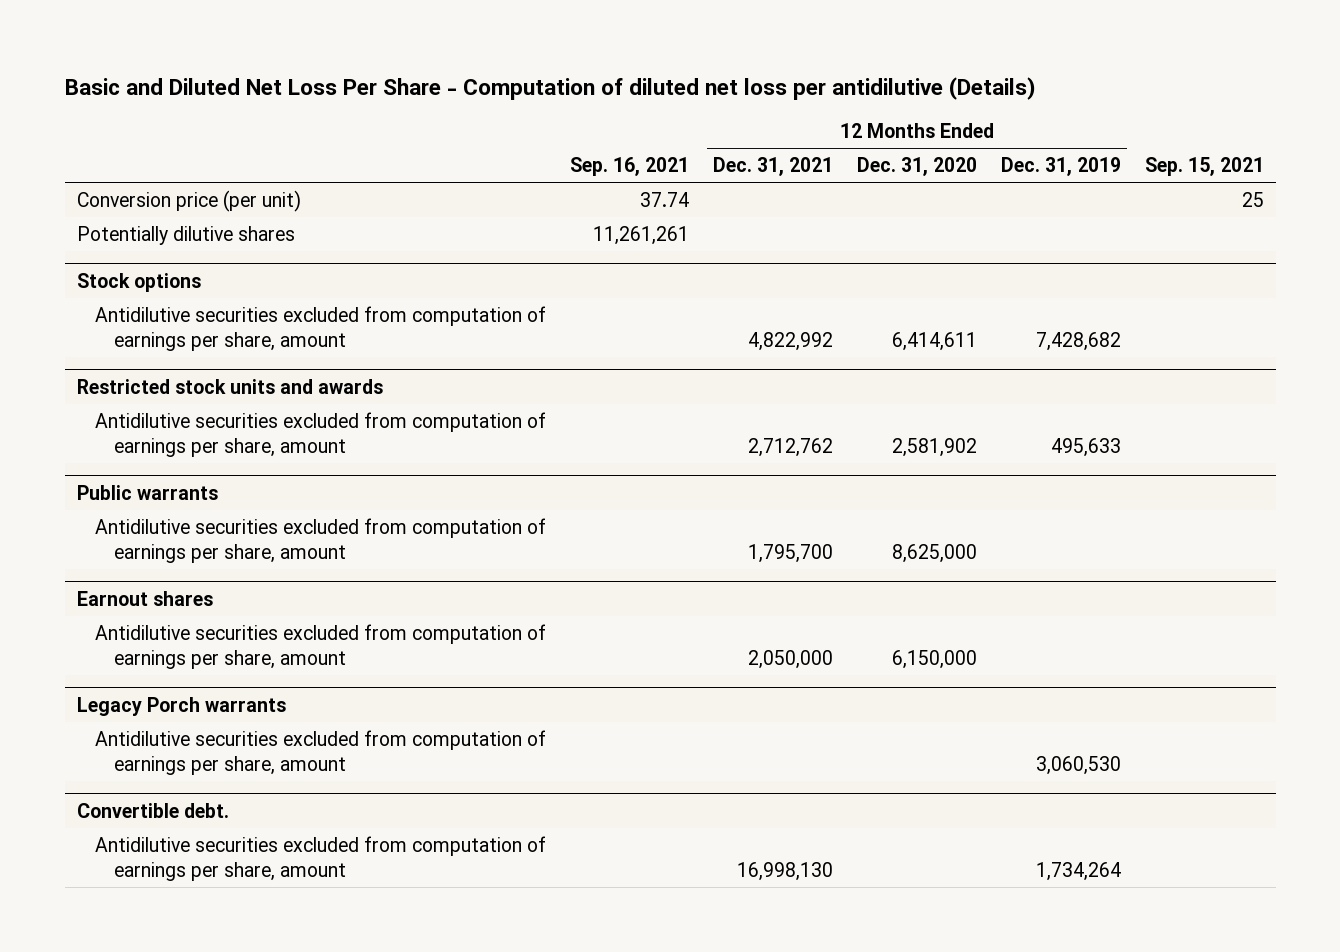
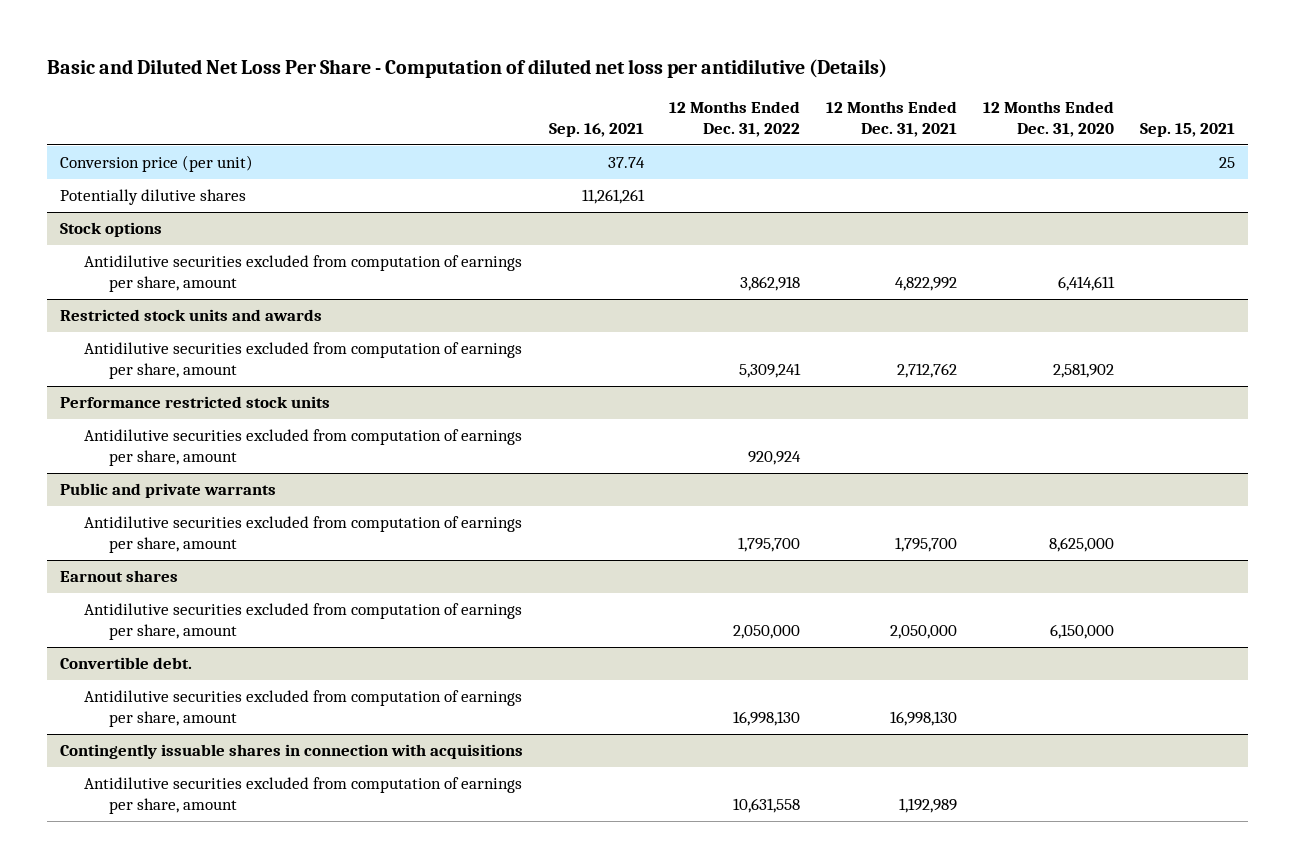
[1000,157,1121,177] Dec. 31, 2019 -> none
none -> [669,100,801,138] 12 Months Ended Dec. 31, 2022
none -> [60,396,331,409] Performance restricted stock units
none -> [84,429,523,467] Antidilutive securities excluded from computation of earnings per share, amount
[76,484,218,500] Public warrants -> [60,483,277,499] Public and private warrants
[76,696,286,716] Legacy Porch warrants -> none
[95,729,547,776] Antidilutive securities excluded from computation of earnings per share, amount -> none
none -> [60,744,524,760] Contingently issuable shares in connection with acquisitions
none -> [84,777,523,815] Antidilutive securities excluded from computation of earnings per share, amount

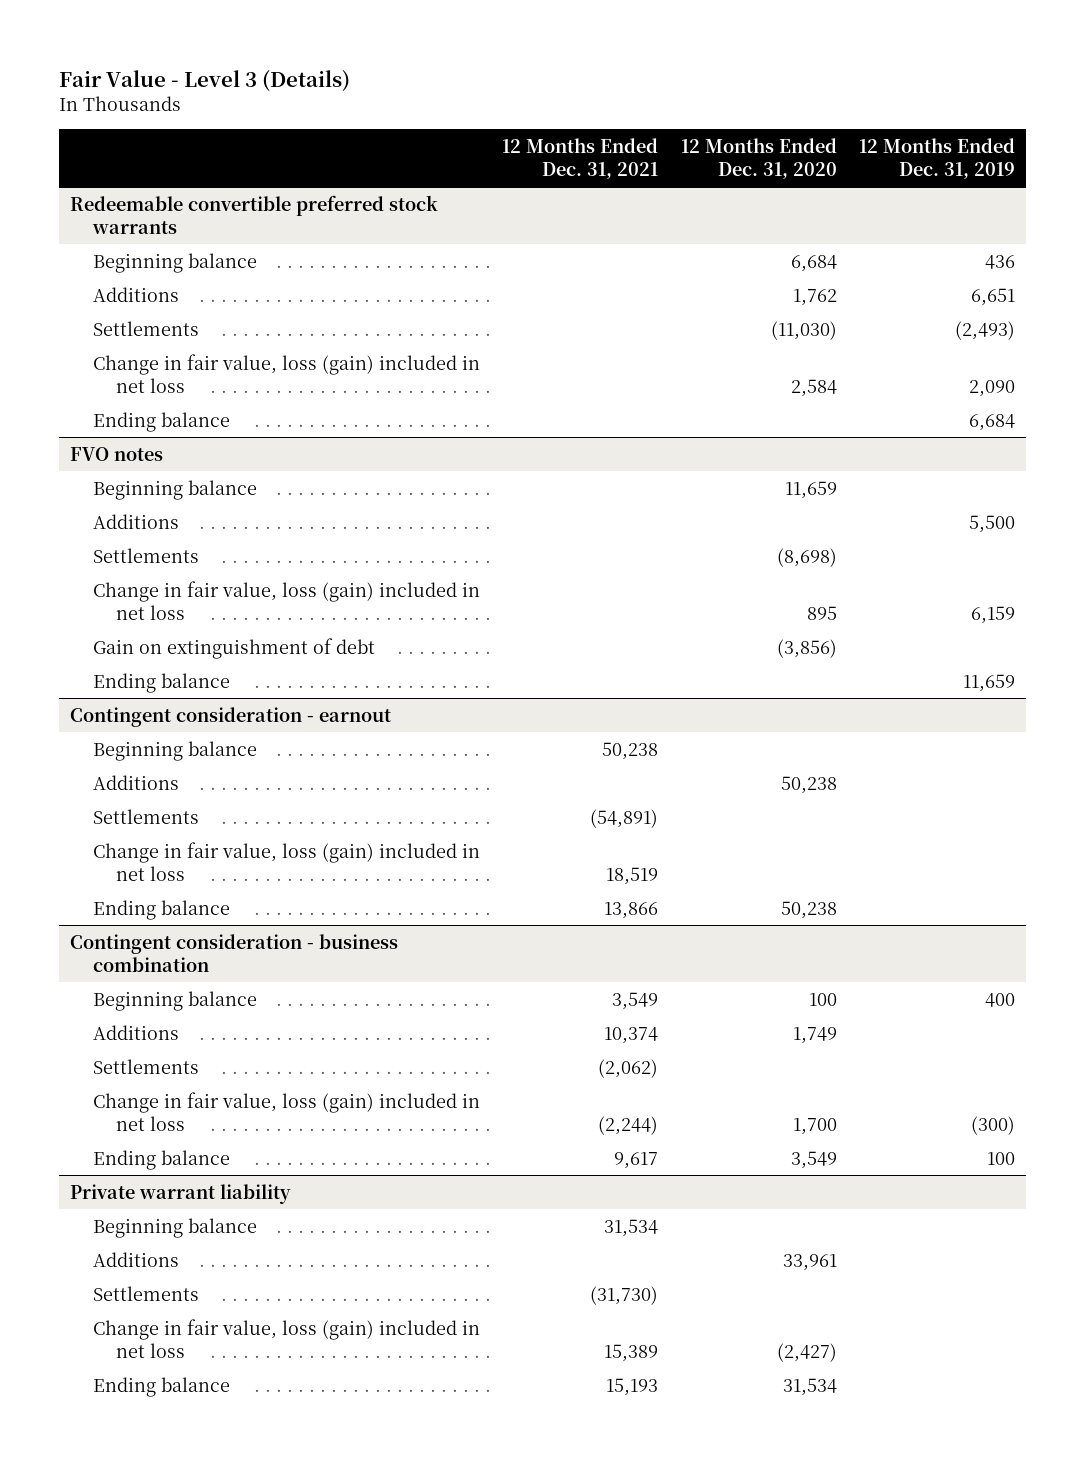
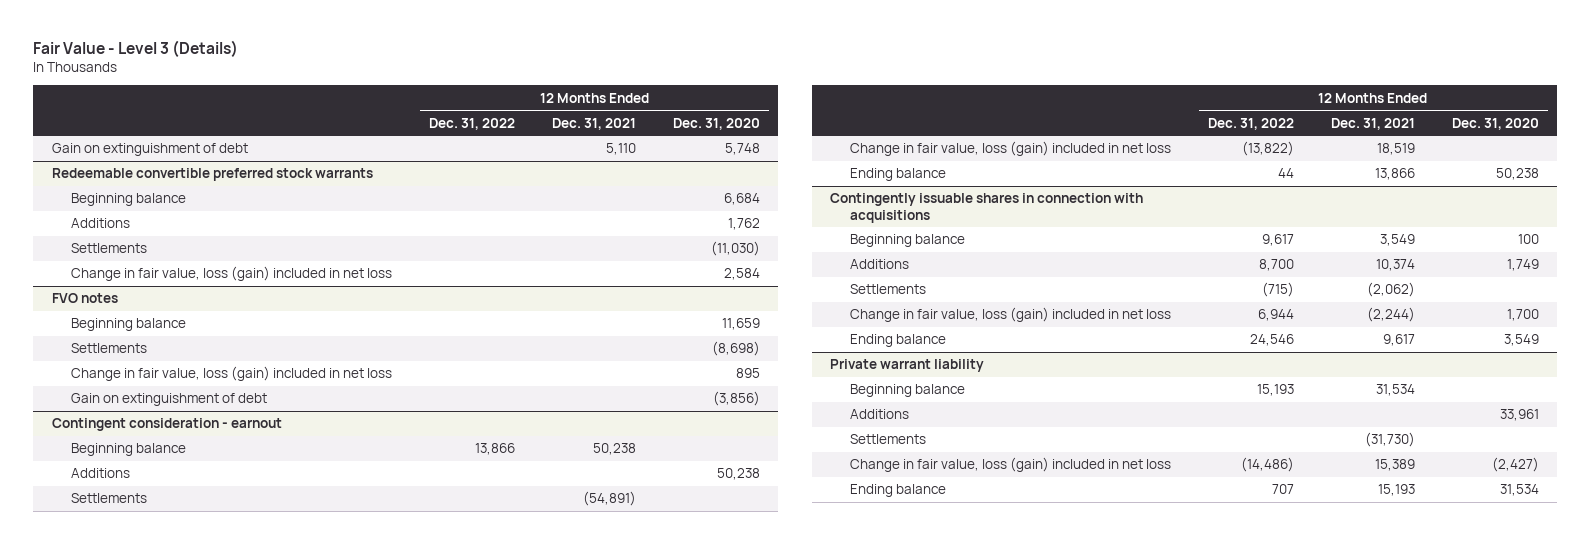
[859,137,1016,179] 12 Months Ended Dec. 31, 2019 -> none
none -> [429,117,516,130] Dec. 31, 2022
none -> [51,143,248,157] Gain on extinguishment of debt
[93,411,231,432] Ending balance -> none
[93,513,180,529] Additions -> none
[93,672,231,693] Ending balance -> none
[69,933,398,972] Contingent consideration - business combination -> [830,193,1144,223] Contingently issuable shares in connection with acquisitions

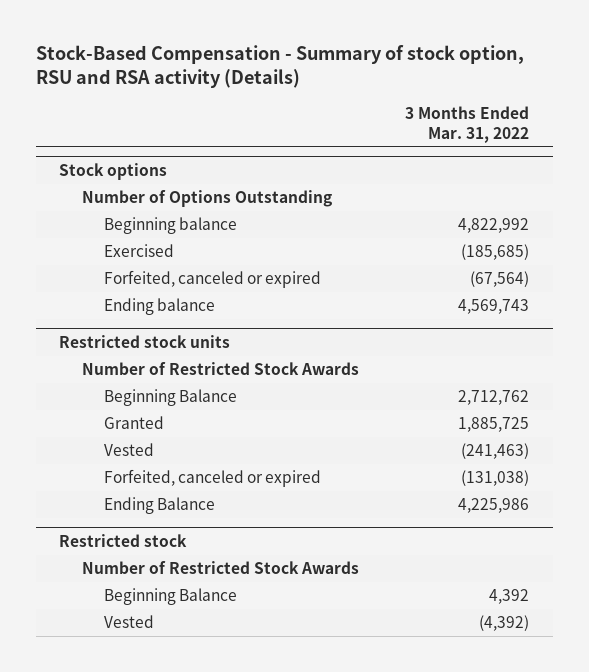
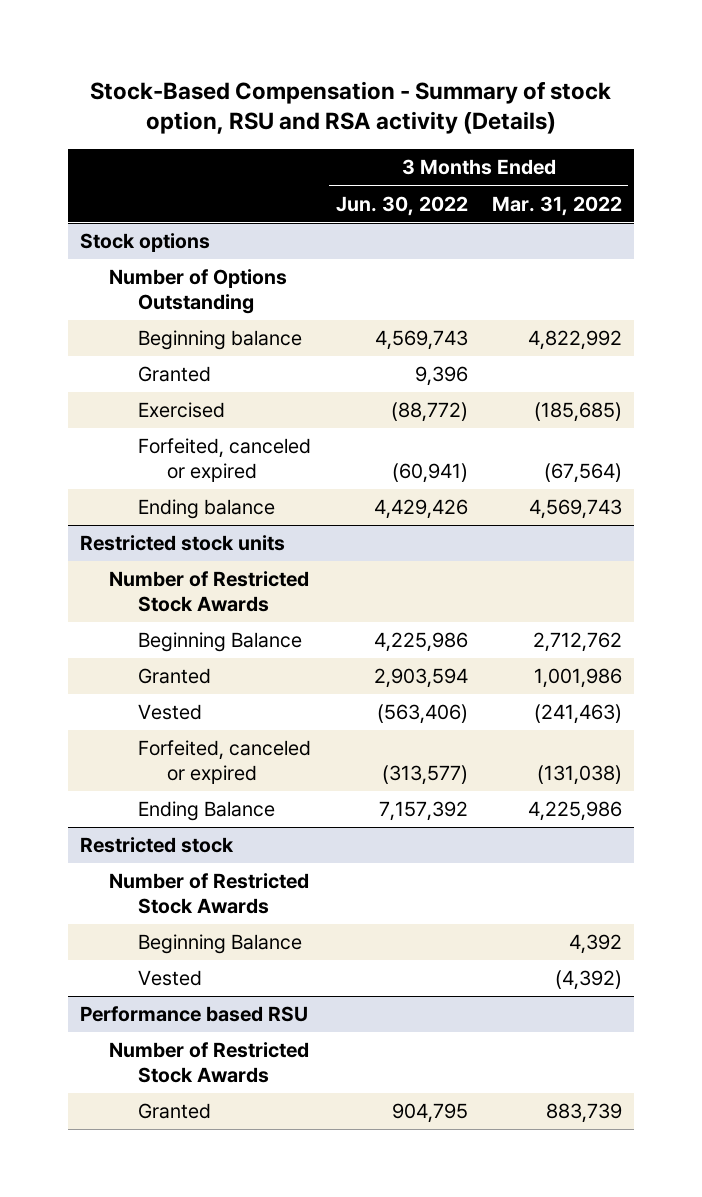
none -> [335,195,468,216] Jun. 30, 2022
none -> [138,366,212,383] Granted
[458,417,530,433] 1,885,725 -> [534,668,623,689] 1,001,986
none -> [80,1006,309,1023] Performance based RSU
none -> [109,1042,310,1084] Number of Restricted Stock Awards
none -> [138,1103,212,1120] Granted

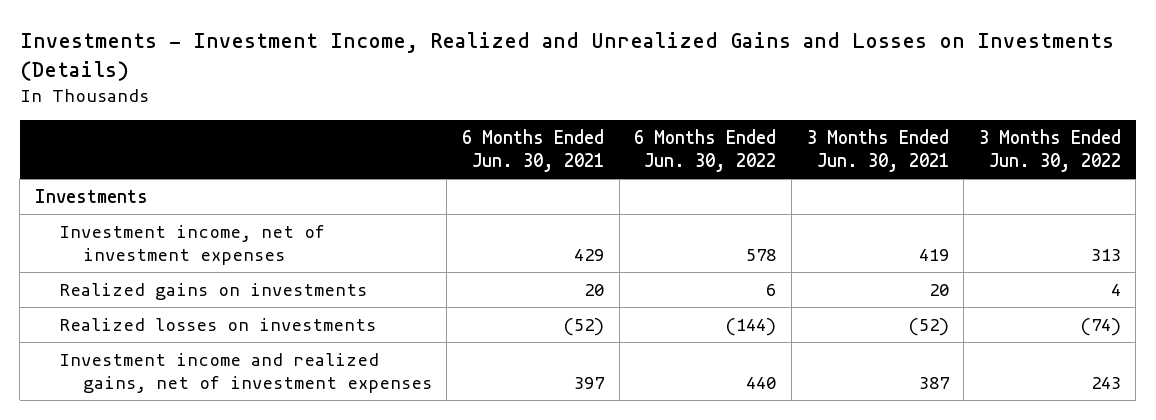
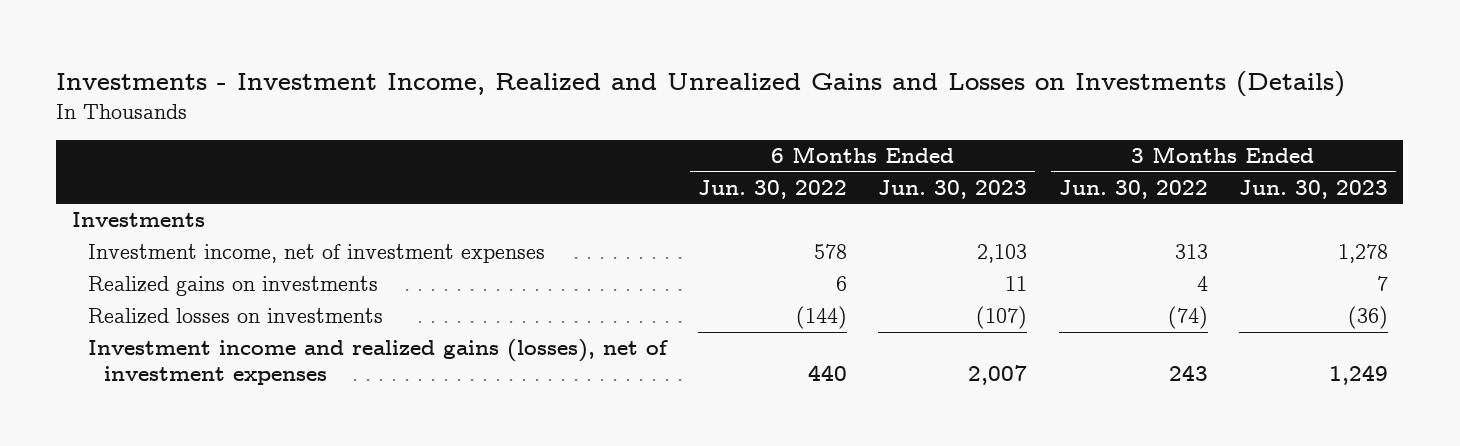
[461,128,604,173] 6 Months Ended Jun. 30, 2021 -> none
[806,128,949,173] 3 Months Ended Jun. 30, 2021 -> none
none -> [878,179,1028,199] Jun. 30, 2023
none -> [1238,179,1388,199] Jun. 30, 2023
[58,352,432,394] Investment income and realized gains, net of investment expenses -> [88,339,669,386] Investment income and realized gains (losses), net of investment expenses

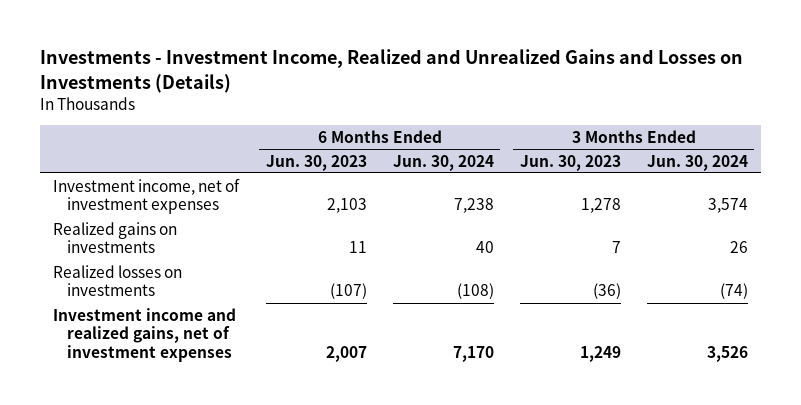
[698,179,848,199] Jun. 30, 2022 -> none
[1058,179,1208,199] Jun. 30, 2022 -> none
none -> [392,154,494,171] Jun. 30, 2024
none -> [646,154,748,171] Jun. 30, 2024
[72,212,206,228] Investments -> none
[88,339,669,386] Investment income and realized gains (losses), net of investment expenses -> [53,307,237,363] Investment income and realized gains, net of investment expenses

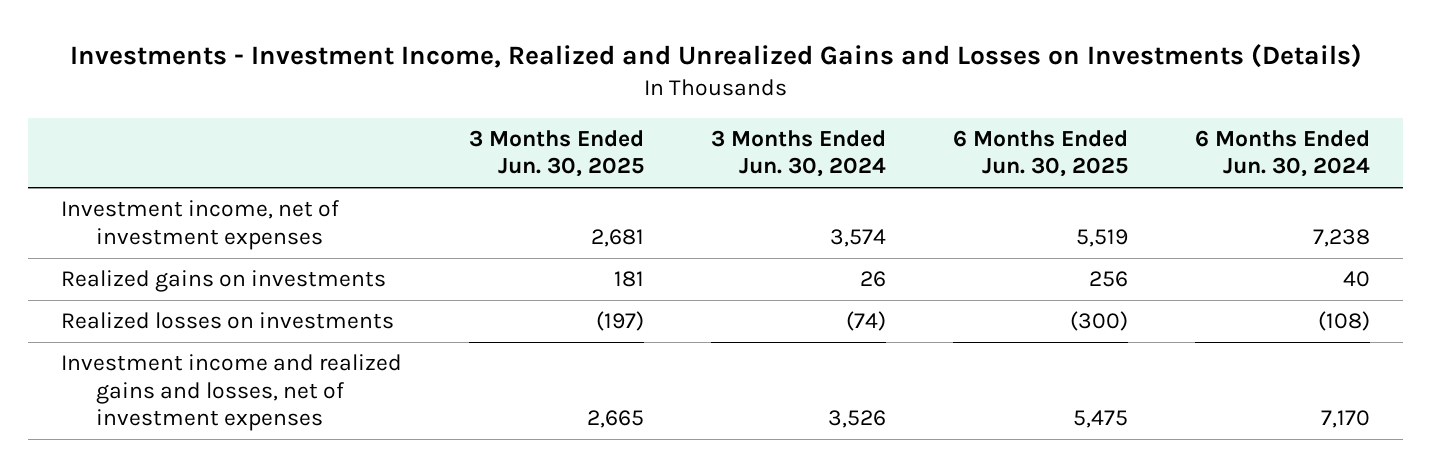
[265,154,367,171] Jun. 30, 2023 -> none
[519,154,621,171] Jun. 30, 2023 -> none
none -> [469,129,645,178] 3 Months Ended Jun. 30, 2025
none -> [952,129,1128,178] 6 Months Ended Jun. 30, 2025
[53,307,237,363] Investment income and realized gains, net of investment expenses -> [61,354,403,432] Investment income and realized gains and losses, net of investment expenses

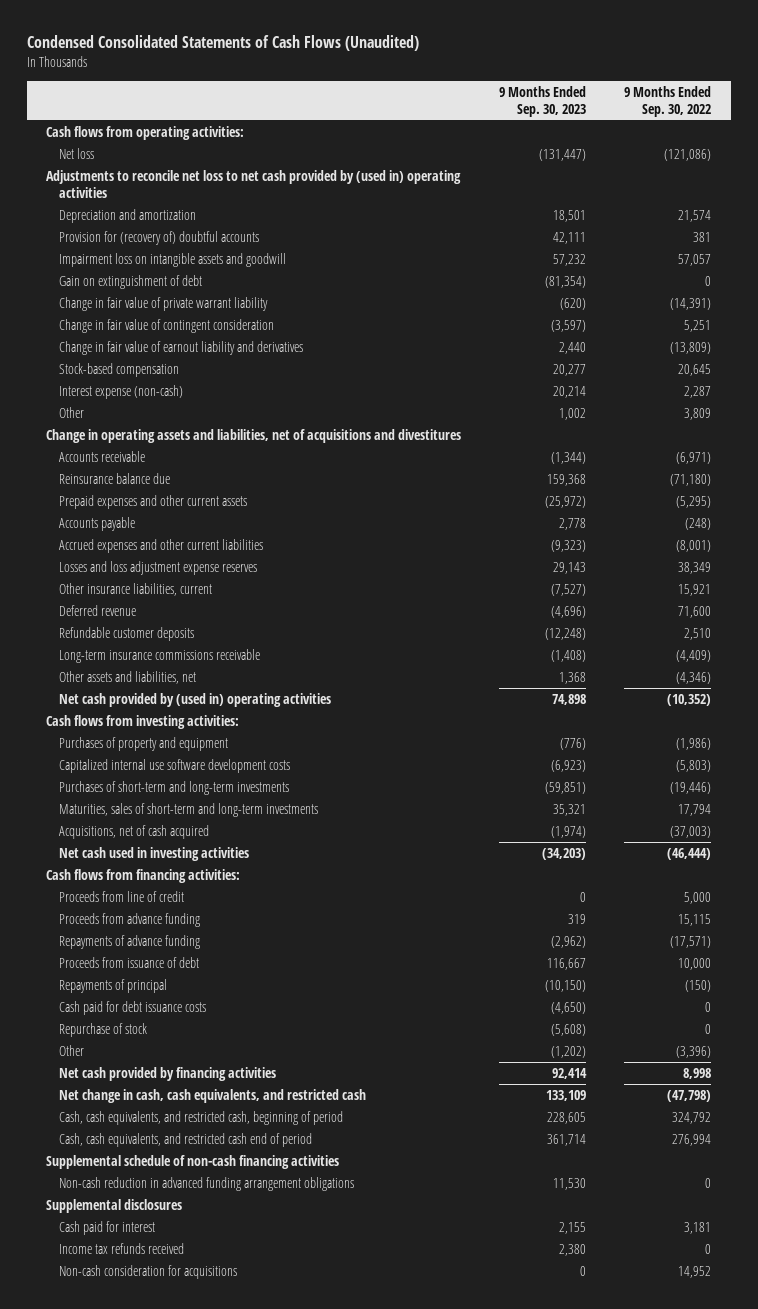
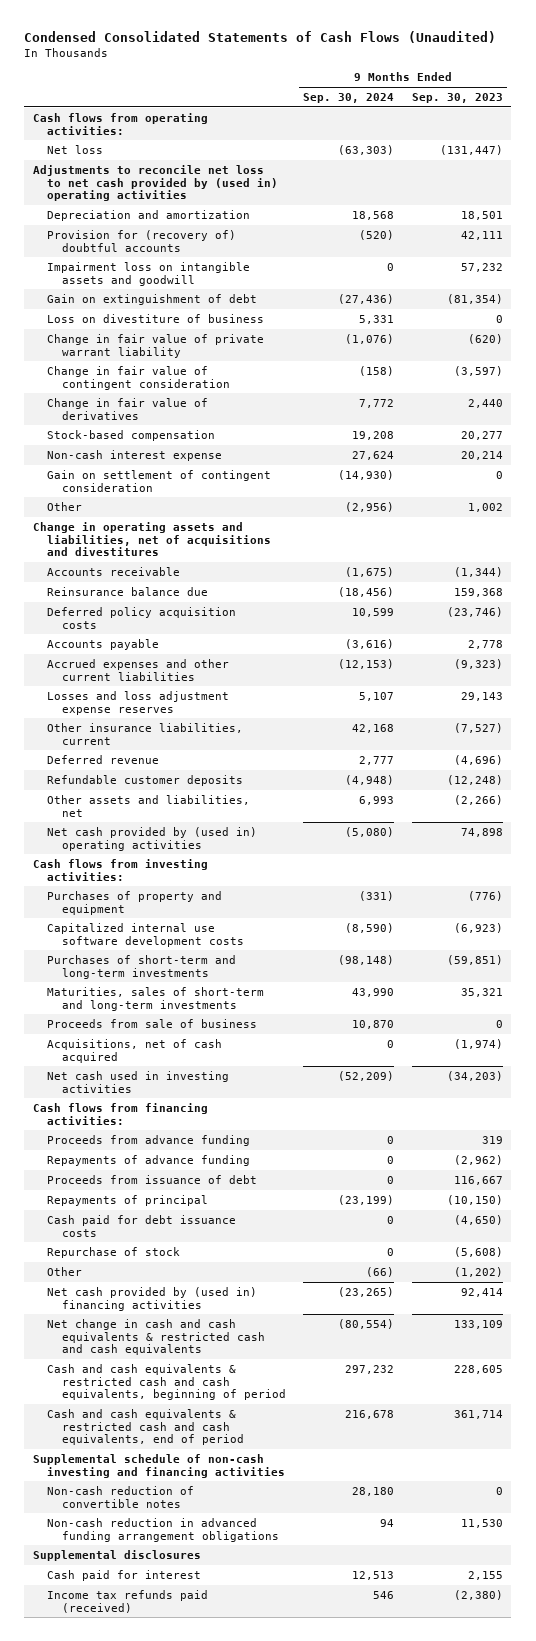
[624,85,712,117] 9 Months Ended Sep. 30, 2022 -> none
none -> [303,93,395,104] Sep. 30, 2024
none -> [47,313,265,323] Loss on divestiture of business
[59,340,304,355] Change in fair value of earnout liability and derivatives -> [47,397,209,420] Change in fair value of derivatives
[59,384,184,399] Interest expense (non-cash) -> [47,449,223,461] Non-cash interest expense
none -> [47,469,272,492] Gain on settlement of contingent consideration
[59,494,248,509] Prepaid expenses and other current assets -> none
none -> [47,606,237,629] Deferred policy acquisition costs
[59,648,261,663] Long-term insurance commissions receivable -> none
[559,671,587,684] 1,368 -> [453,794,503,805] (2,266)
none -> [47,1018,258,1028] Proceeds from sale of business
[59,890,185,902] Proceeds from line of credit -> none
[59,1066,277,1081] Net cash provided by financing activities -> [47,1286,258,1311] Net cash provided by (used in) financing activities
[59,1088,367,1103] Net change in cash, cash equivalents, and restricted cash -> [47,1318,265,1356] Net change in cash and cash equivalents & restricted cash and cash equivalents
[59,1110,344,1125] Cash, cash equivalents, and restricted cash, beginning of period -> [47,1363,286,1401] Cash and cash equivalents & restricted cash and cash equivalents, beginning of period
[59,1132,313,1147] Cash, cash equivalents, and restricted cash end of period -> [47,1408,244,1446] Cash and cash equivalents & restricted cash and cash equivalents, end of period
[46,1154,340,1169] Supplemental schedule of non-cash financing activities -> [33,1453,286,1478] Supplemental schedule of non-cash investing and financing activities
none -> [47,1485,195,1508] Non-cash reduction of convertible notes
[59,1264,238,1279] Non-cash consideration for acquisitions -> none
[59,1242,185,1254] Income tax refunds received -> [47,1589,209,1613] Income tax refunds paid (received)
[559,1243,587,1256] 2,380 -> [453,1589,503,1600] (2,380)

